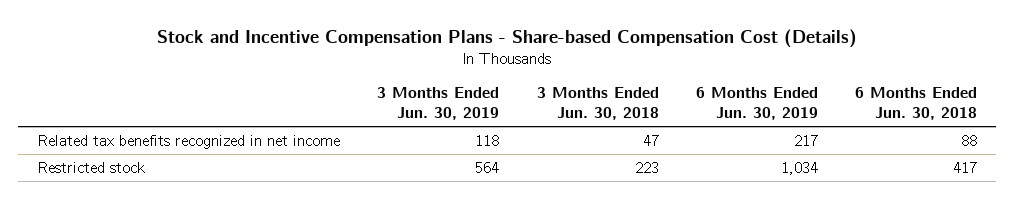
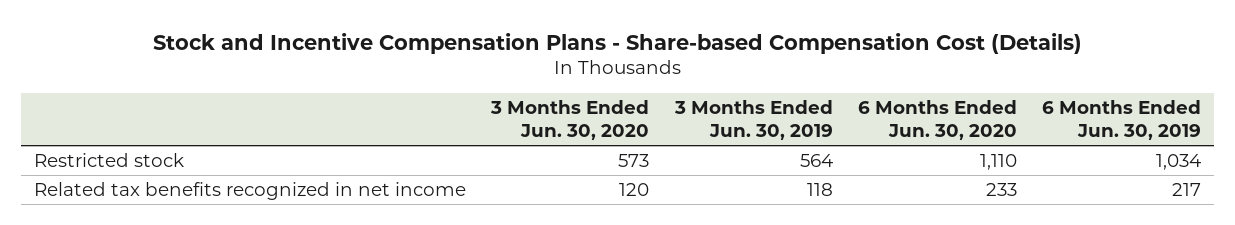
[536,87,659,121] 3 Months Ended Jun. 30, 2018 -> none
[855,87,978,121] 6 Months Ended Jun. 30, 2018 -> none
none -> [490,99,650,141] 3 Months Ended Jun. 30, 2020
none -> [857,99,1017,141] 6 Months Ended Jun. 30, 2020
[36,134,340,149] Related tax benefits recognized in net income -> [34,182,467,201] Related tax benefits recognized in net income

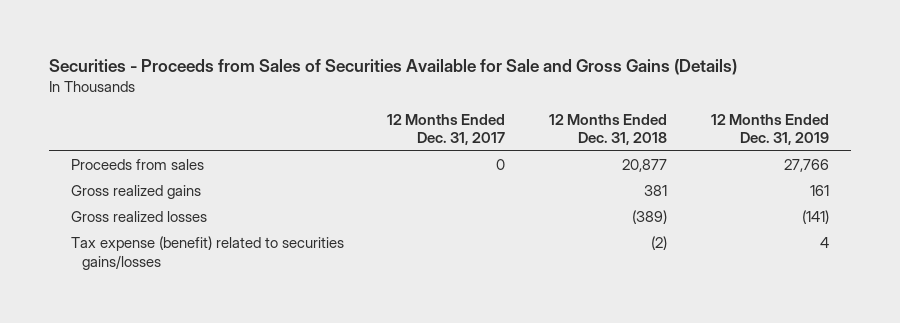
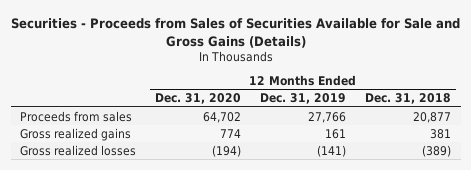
[387,113,506,146] 12 Months Ended Dec. 31, 2017 -> none
none -> [155,93,242,105] Dec. 31, 2020
[70,236,344,270] Tax expense (benefit) related to securities gains/losses -> none

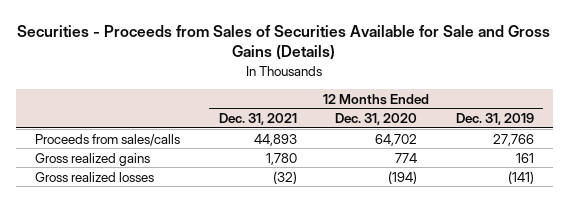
[365,93,452,105] Dec. 31, 2018 -> none
none -> [218,112,297,125] Dec. 31, 2021
[20,110,133,122] Proceeds from sales -> [35,133,181,146] Proceeds from sales/calls

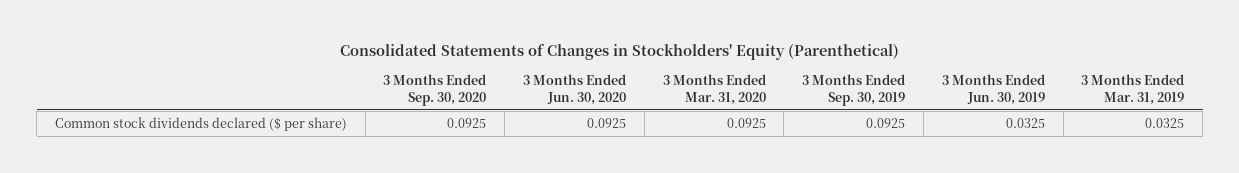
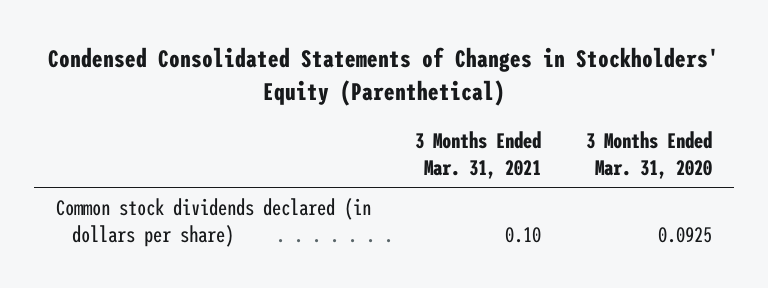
[339,43,899,60] Consolidated Statements of Changes in Stockholders' Equity (Parenthetical) -> [47,47,719,106] Condensed Consolidated Statements of Changes in Stockholders' Equity (Parenthetical)
[383,74,487,106] 3 Months Ended Sep. 30, 2020 -> none
[523,74,627,105] 3 Months Ended Jun. 30, 2020 -> none
[802,74,906,106] 3 Months Ended Sep. 30, 2019 -> none
[941,74,1045,105] 3 Months Ended Jun. 30, 2019 -> none
[1081,74,1185,105] 3 Months Ended Mar. 31, 2019 -> none
none -> [415,130,542,179] 3 Months Ended Mar. 31, 2021
[54,117,347,132] Common stock dividends declared ($ per share) -> [56,198,372,247] Common stock dividends declared (in dollars per share)

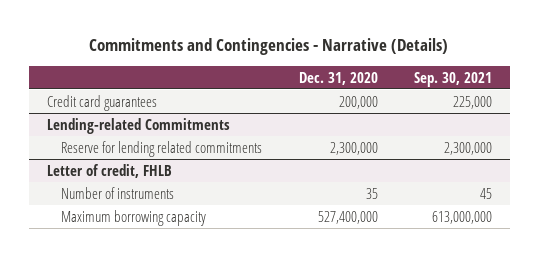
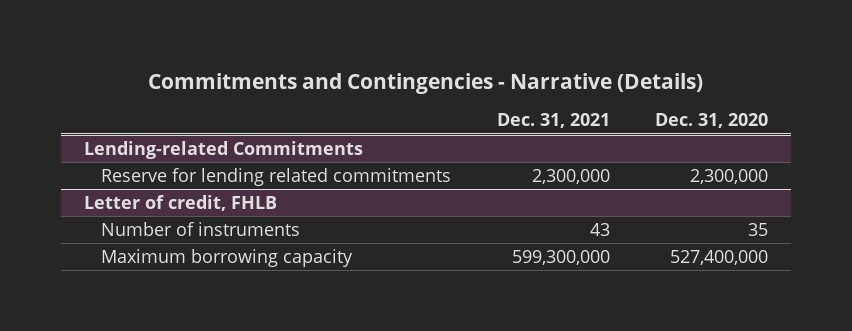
[413,71,492,87] Sep. 30, 2021 -> none
none -> [496,113,610,129] Dec. 31, 2021
[46,94,157,111] Credit card guarantees -> none

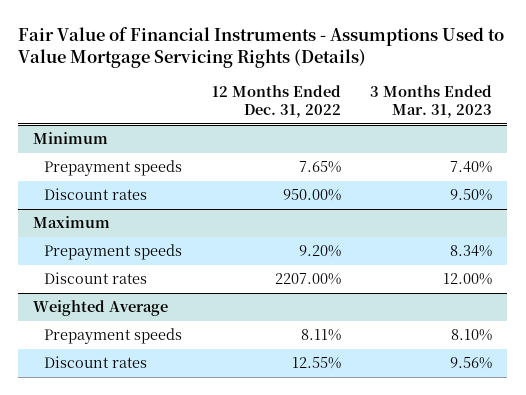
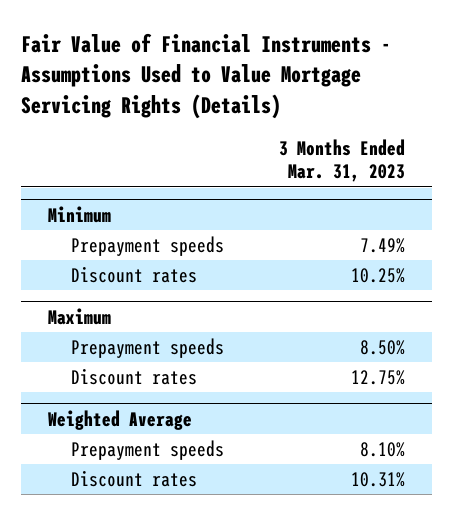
[211,85,341,119] 12 Months Ended Dec. 31, 2022 -> none
[450,161,493,174] 7.40% -> [359,238,405,254] 7.49%
[450,189,493,202] 9.50% -> [350,268,405,284] 10.25%
[450,245,493,258] 8.34% -> [359,340,405,356] 8.50%
[443,273,493,286] 12.00% -> [350,370,405,386] 12.75%
[450,357,493,370] 9.56% -> [350,472,405,488] 10.31%

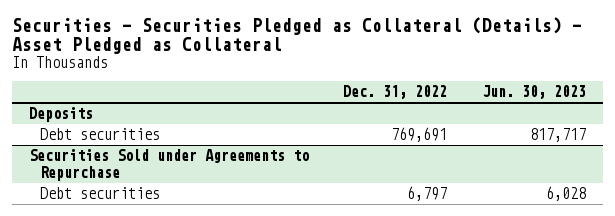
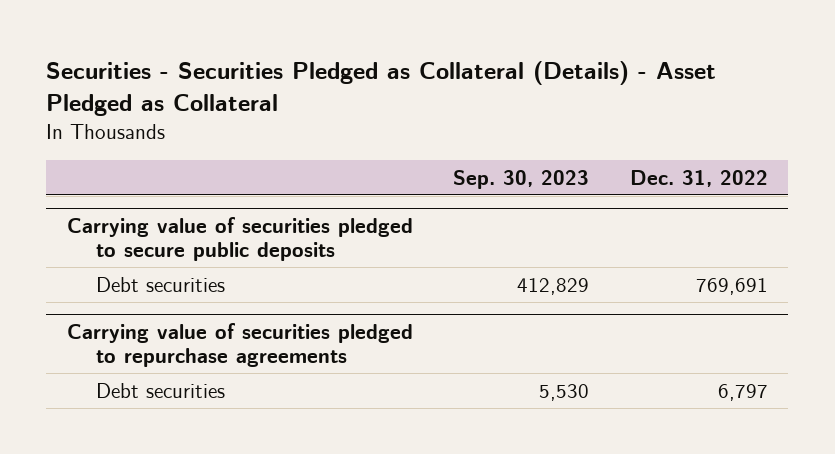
[481,85,586,100] Jun. 30, 2023 -> none
none -> [453,169,590,189] Sep. 30, 2023
[29,107,94,123] Deposits -> [66,216,413,261] Carrying value of securities pledged to secure public deposits
[29,149,310,181] Securities Sold under Agreements to Repurchase -> [66,322,413,367] Carrying value of securities pledged to repurchase agreements

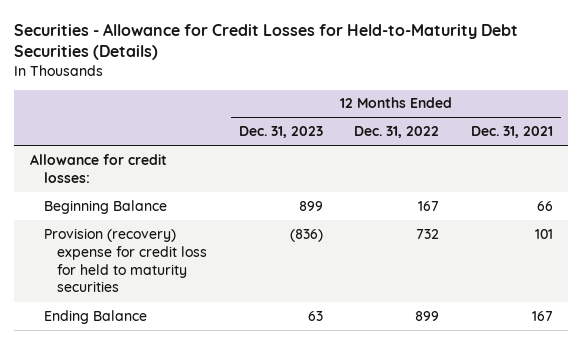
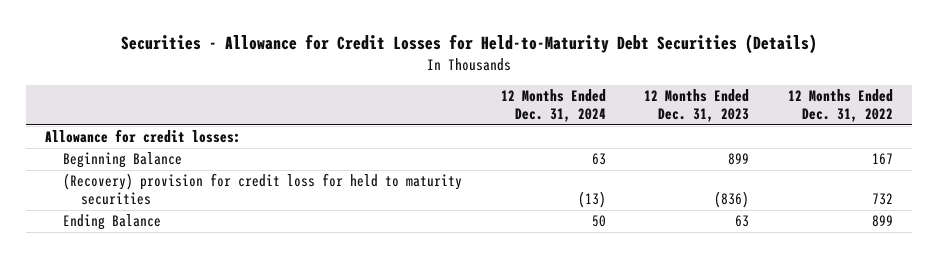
[470,126,553,139] Dec. 31, 2021 -> none
none -> [500,89,606,122] 12 Months Ended Dec. 31, 2024
[43,227,208,293] Provision (recovery) expense for credit loss for held to maturity securities -> [62,173,462,205] (Recovery) provision for credit loss for held to maturity securities

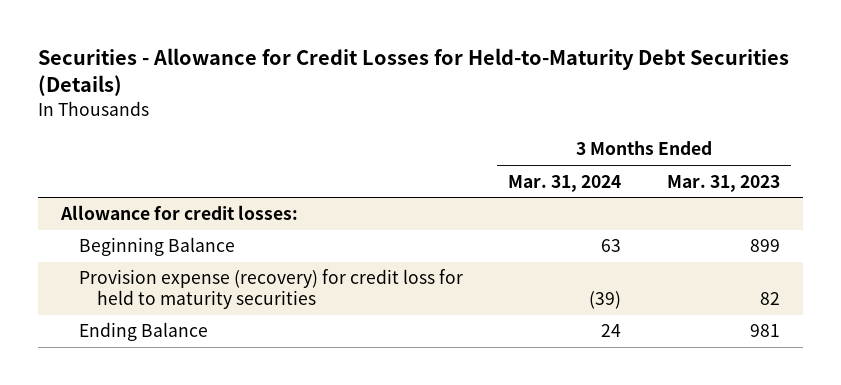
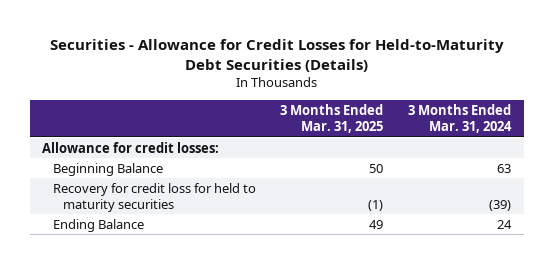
[667,174,781,192] Mar. 31, 2023 -> none
none -> [280,104,384,134] 3 Months Ended Mar. 31, 2025
[78,269,463,309] Provision expense (recovery) for credit loss for held to maturity securities -> [52,182,256,212] Recovery for credit loss for held to maturity securities

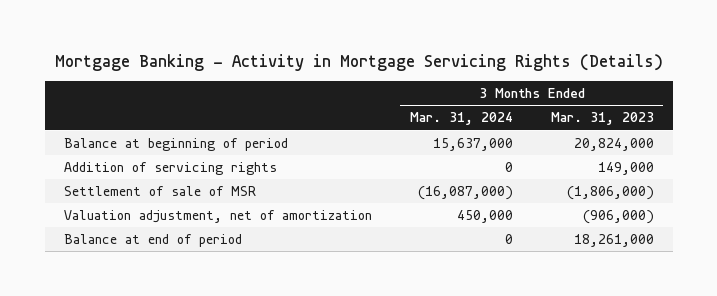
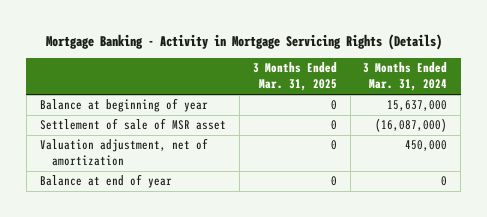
[550,112,654,126] Mar. 31, 2023 -> none
none -> [252,62,337,92] 3 Months Ended Mar. 31, 2025
[63,162,277,176] Addition of servicing rights -> none
[63,138,288,152] Balance at beginning of period -> [39,98,208,113] Balance at beginning of year
[63,186,256,197] Settlement of sale of MSR -> [39,118,226,131] Settlement of sale of MSR asset
[63,234,242,248] Balance at end of period -> [39,174,172,189] Balance at end of year

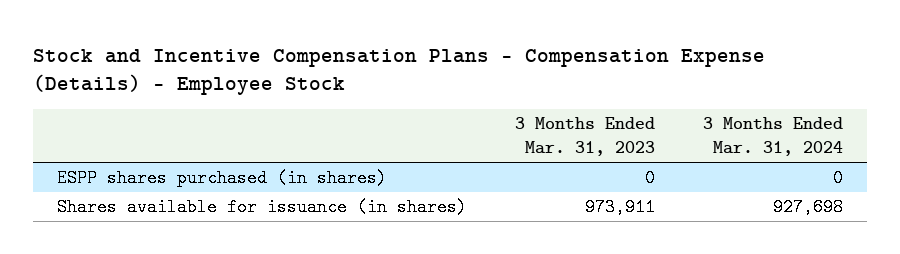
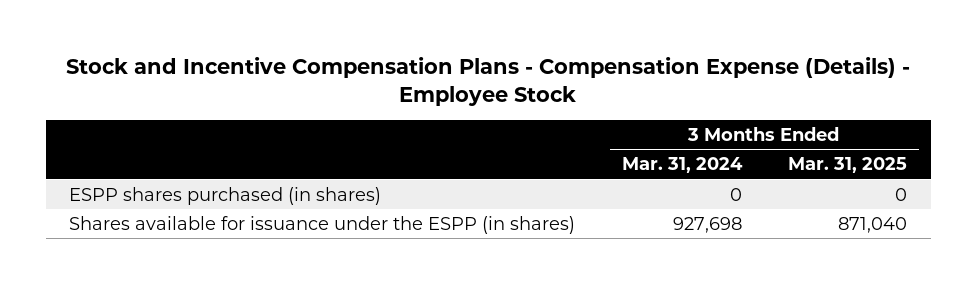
[514,117,655,157] 3 Months Ended Mar. 31, 2023 -> none
none -> [788,157,908,174] Mar. 31, 2025
[56,198,467,217] Shares available for issuance (in shares) -> [69,215,576,234] Shares available for issuance under the ESPP (in shares)

